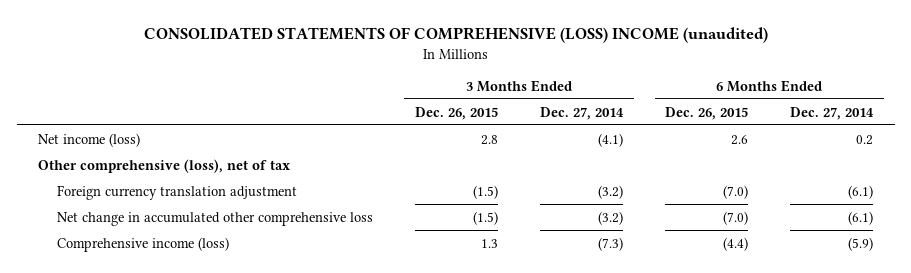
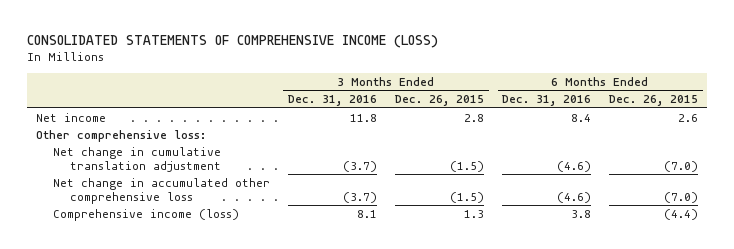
[143,27,768,44] CONSOLIDATED STATEMENTS OF COMPREHENSIVE (LOSS) INCOME (unaudited) -> [26,35,438,49] CONSOLIDATED STATEMENTS OF COMPREHENSIVE INCOME (LOSS)
[540,106,625,120] Dec. 27, 2014 -> none
[790,106,875,120] Dec. 27, 2014 -> none
none -> [287,95,377,107] Dec. 31, 2016
none -> [502,95,592,107] Dec. 31, 2016
[37,132,140,147] Net income (loss) -> [35,112,106,122] Net income
[37,158,290,173] Other comprehensive (loss), net of tax -> [35,129,206,142] Other comprehensive loss:
[56,184,297,200] Foreign currency translation adjustment -> [52,146,221,172] Net change in cumulative translation adjustment

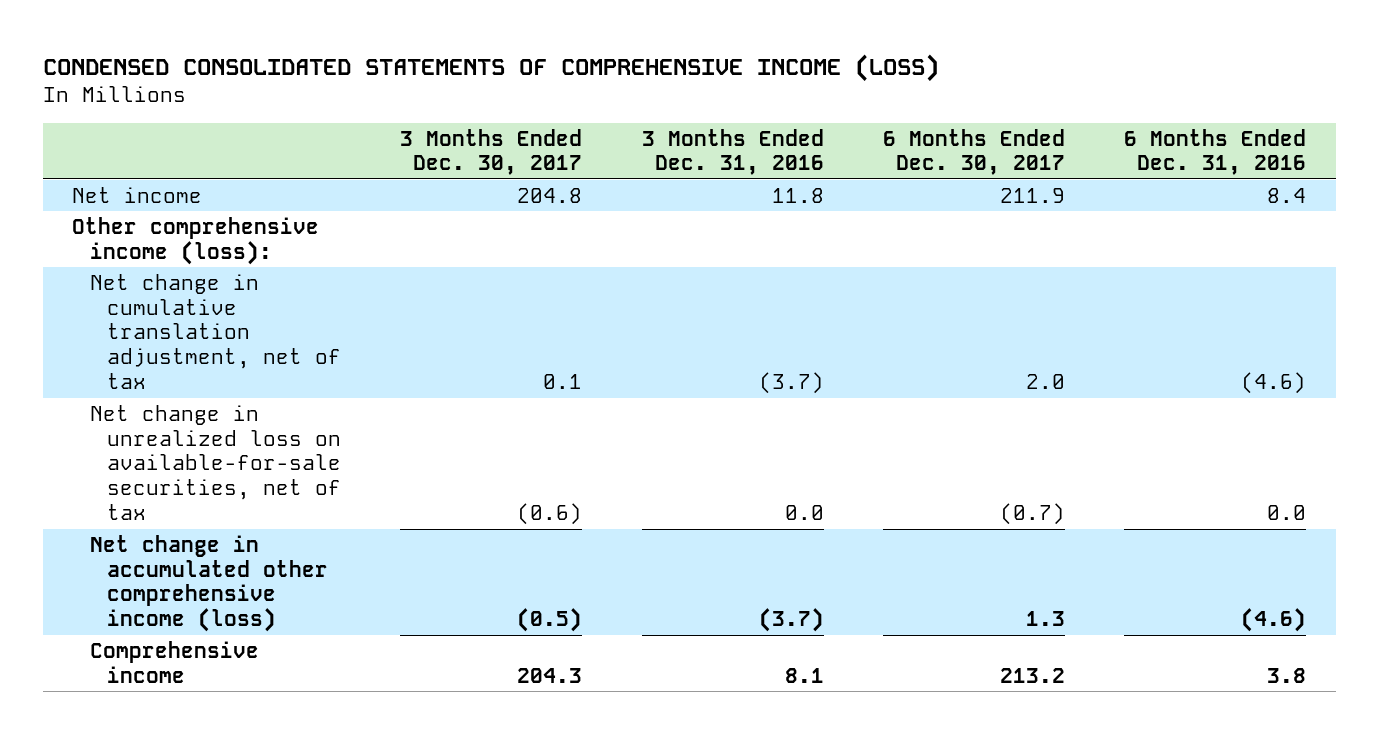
[26,35,438,49] CONSOLIDATED STATEMENTS OF COMPREHENSIVE INCOME (LOSS) -> [42,53,939,82] CONDENSED CONSOLIDATED STATEMENTS OF COMPREHENSIVE INCOME (LOSS)
[395,95,485,107] Dec. 26, 2015 -> none
[609,95,699,107] Dec. 26, 2015 -> none
none -> [400,128,583,176] 3 Months Ended Dec. 30, 2017
none -> [882,128,1065,176] 6 Months Ended Dec. 30, 2017
[35,129,206,142] Other comprehensive loss: -> [72,216,320,265] Other comprehensive income (loss):
[52,146,221,172] Net change in cumulative translation adjustment -> [89,273,341,390] Net change in cumulative translation adjustment, net of tax
none -> [89,404,341,521] Net change in unrealized loss on available-for-sale securities, net of tax
[52,177,270,204] Net change in accumulated other comprehensive loss -> [89,534,328,633] Net change in accumulated other comprehensive income (loss)
[52,208,239,221] Comprehensive income (loss) -> [89,640,259,683] Comprehensive income

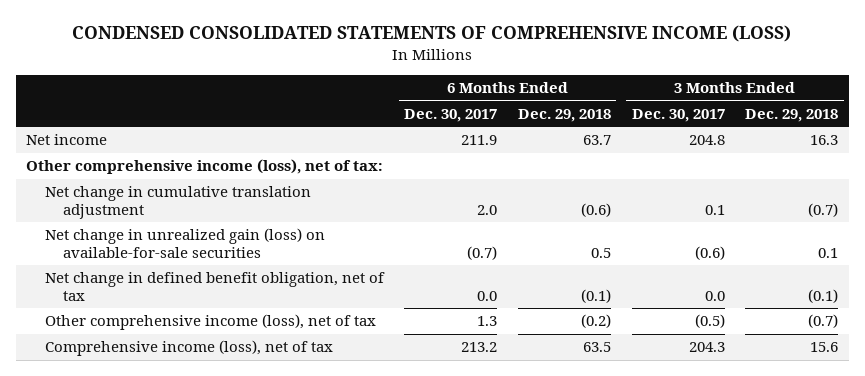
[641,128,824,176] 3 Months Ended Dec. 31, 2016 -> none
[1124,128,1307,176] 6 Months Ended Dec. 31, 2016 -> none
none -> [517,108,611,122] Dec. 29, 2018
none -> [745,108,839,122] Dec. 29, 2018
[72,216,320,265] Other comprehensive income (loss): -> [26,159,384,175] Other comprehensive income (loss), net of tax:
[89,273,341,390] Net change in cumulative translation adjustment, net of tax -> [44,186,311,219] Net change in cumulative translation adjustment
[89,404,341,521] Net change in unrealized loss on available-for-sale securities, net of tax -> [44,228,325,258] Net change in unrealized gain (loss) on available-for-sale securities
none -> [44,272,385,301] Net change in defined benefit obligation, net of tax
[89,534,328,633] Net change in accumulated other comprehensive income (loss) -> [44,314,376,331] Other comprehensive income (loss), net of tax
[89,640,259,683] Comprehensive income -> [44,340,333,357] Comprehensive income (loss), net of tax

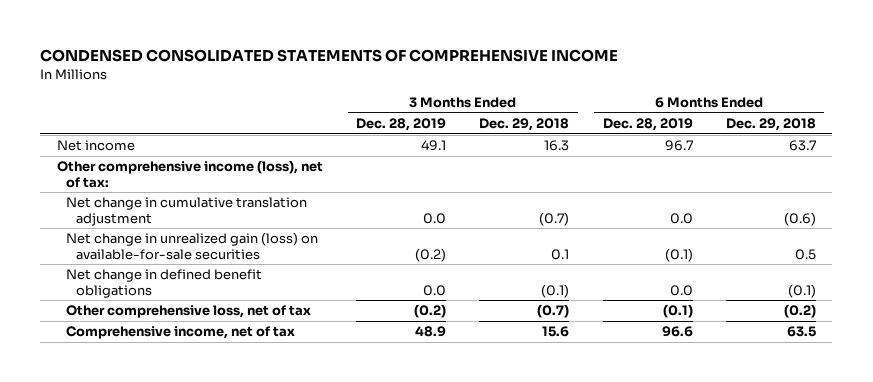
[72,25,792,43] CONDENSED CONSOLIDATED STATEMENTS OF COMPREHENSIVE INCOME (LOSS) -> [40,49,619,63] CONDENSED CONSOLIDATED STATEMENTS OF COMPREHENSIVE INCOME
[404,108,498,122] Dec. 30, 2017 -> none
[631,108,725,122] Dec. 30, 2017 -> none
none -> [356,118,447,132] Dec. 28, 2019
none -> [602,118,693,132] Dec. 28, 2019
[44,272,385,301] Net change in defined benefit obligation, net of tax -> [66,269,263,298] Net change in defined benefit obligations
[44,314,376,331] Other comprehensive income (loss), net of tax -> [66,305,312,319] Other comprehensive loss, net of tax
[44,340,333,357] Comprehensive income (loss), net of tax -> [66,326,296,340] Comprehensive income, net of tax

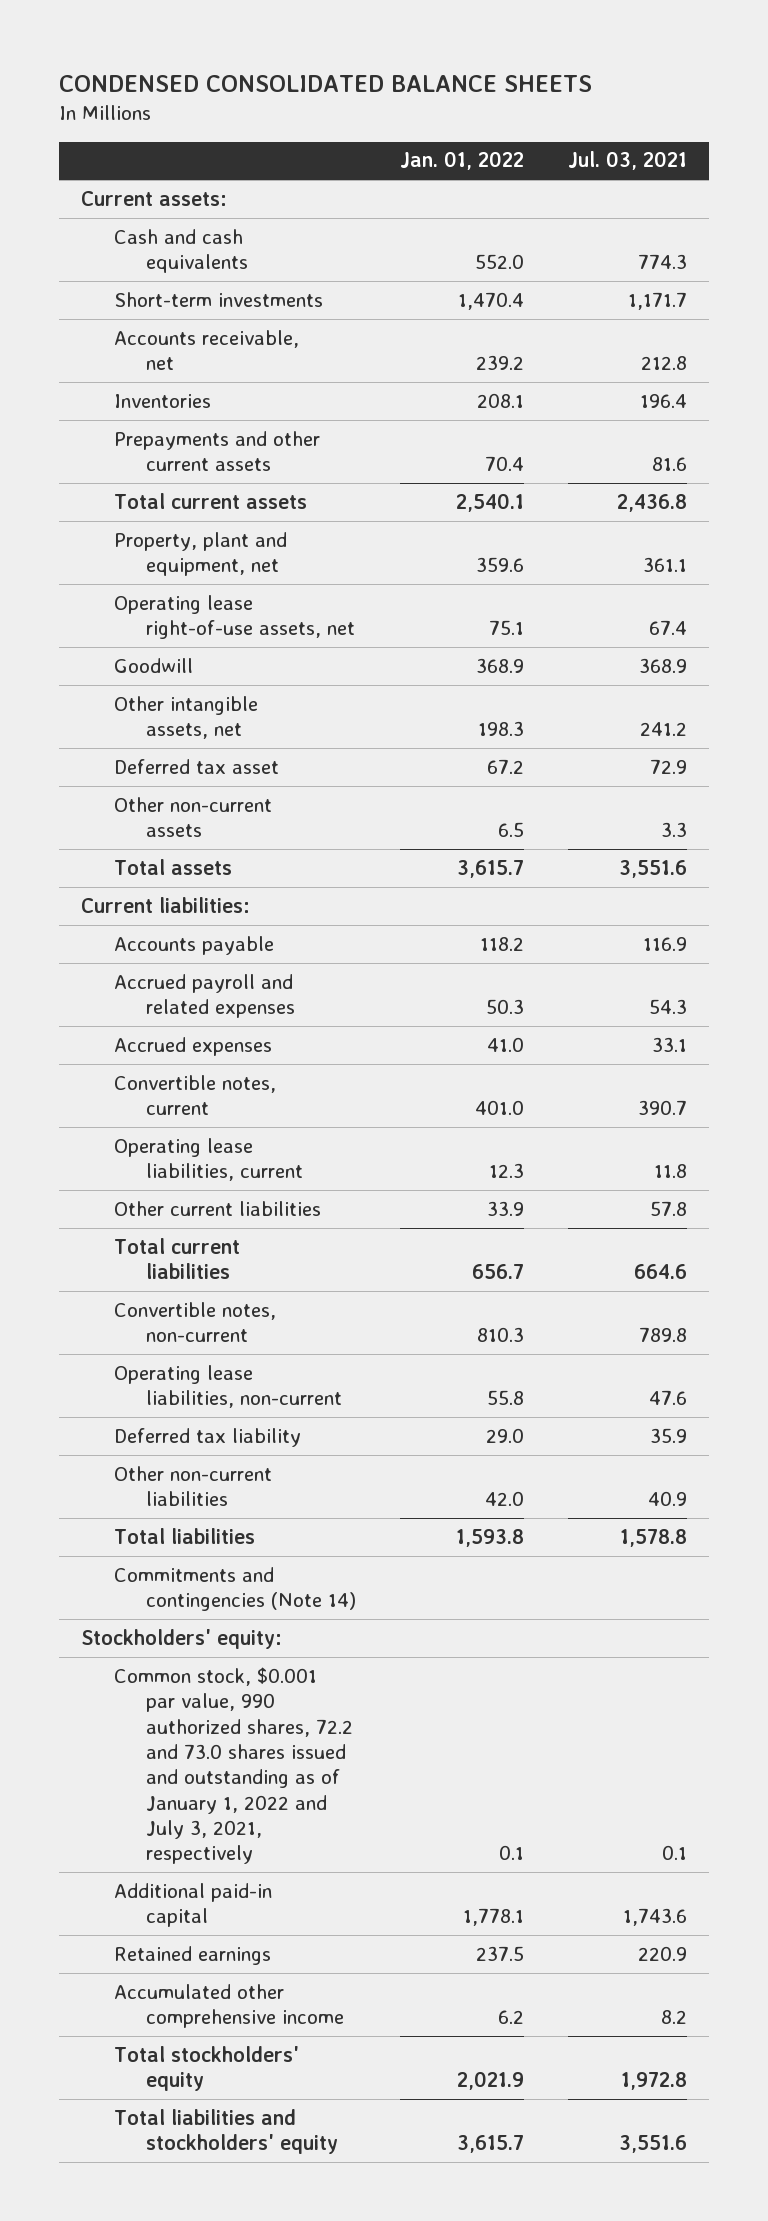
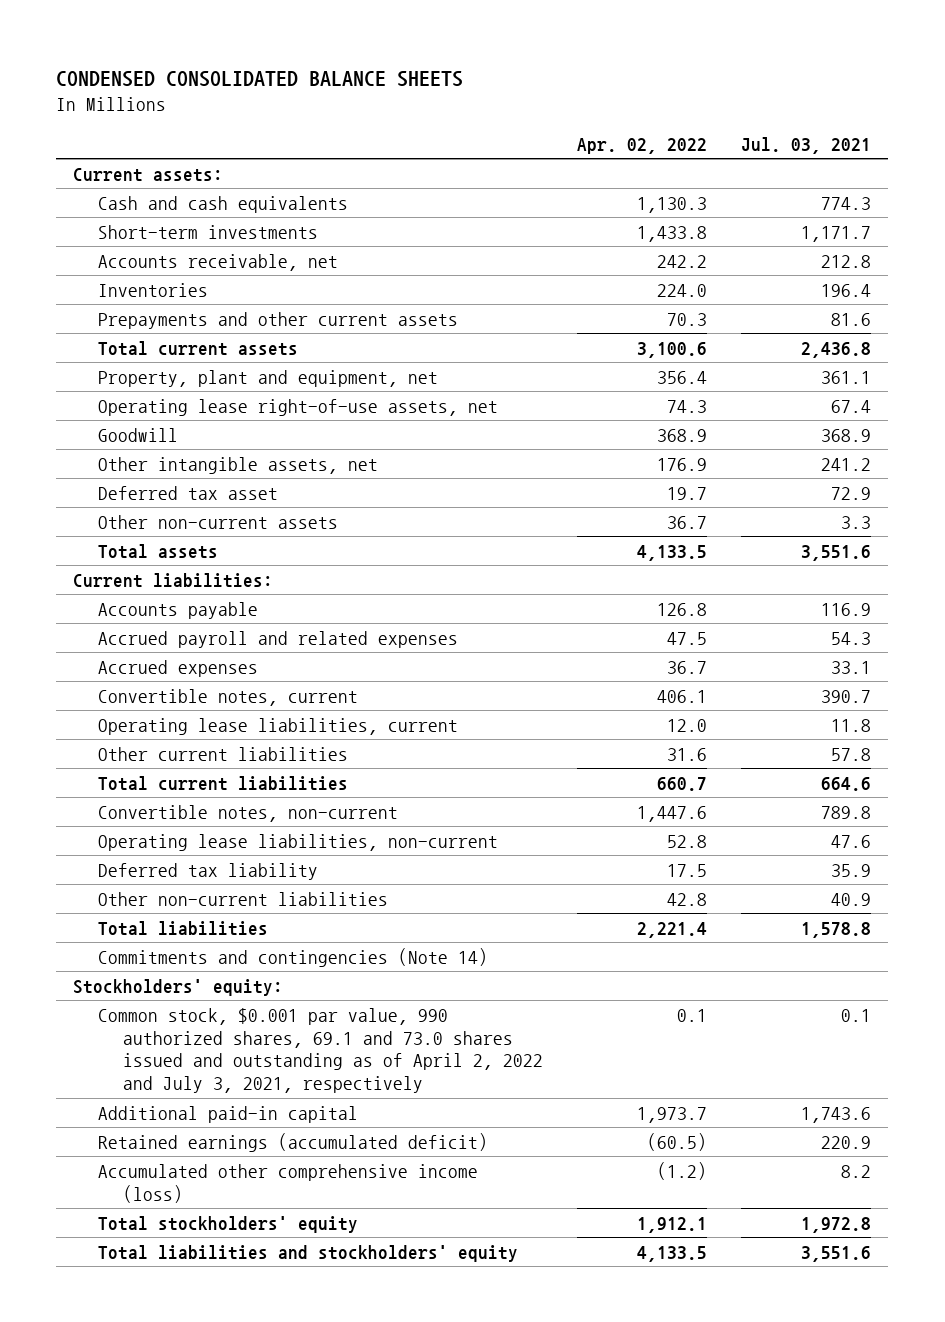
[400,151,525,171] Jan. 01, 2022 -> none
none -> [577,137,708,154] Apr. 02, 2022
[113,1666,354,1865] Common stock, $0.001 par value, 990 authorized shares, 72.2 and 73.0 shares issued and outstanding as of January 1, 2022 and July 3, 2021, respectively -> [98,1007,543,1094] Common stock, $0.001 par value, 990 authorized shares, 69.1 and 73.0 shares issued and outstanding as of April 2, 2022 and July 3, 2021, respectively
[113,1945,271,1965] Retained earnings -> [98,1132,489,1152] Retained earnings (accumulated deficit)
[113,1983,345,2029] Accumulated other comprehensive income -> [98,1163,479,1203] Accumulated other comprehensive income (loss)

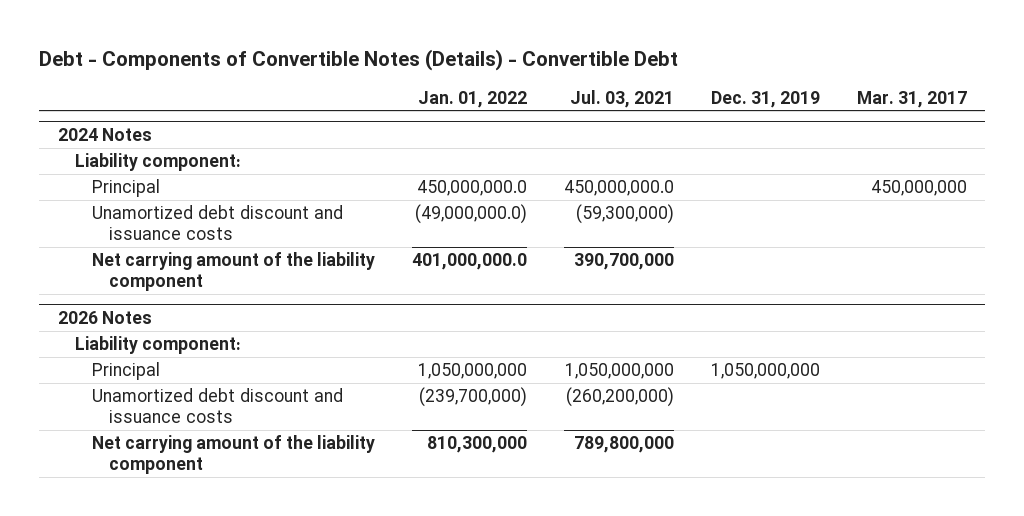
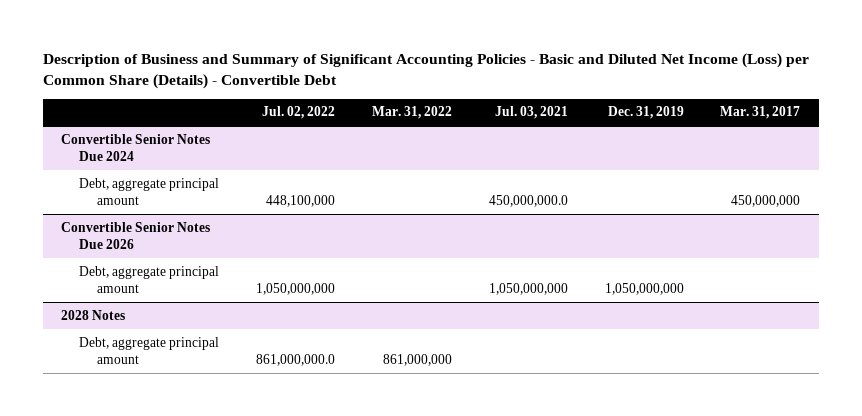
[39,49,679,72] Debt - Components of Convertible Notes (Details) - Convertible Debt -> [42,52,809,89] Description of Business and Summary of Significant Accounting Policies - Basic and Diluted Net Income (Loss) per Common Share (Details) - Convertible Debt
[417,90,527,108] Jan. 01, 2022 -> none
none -> [261,106,335,120] Jul. 02, 2022
none -> [371,106,452,120] Mar. 31, 2022
[74,153,241,172] Liability component: -> none
[91,205,343,241] Unamortized debt discount and issuance costs -> none
[91,252,375,292] Net carrying amount of the liability component -> none
[74,336,241,355] Liability component: -> none
[91,388,343,424] Unamortized debt discount and issuance costs -> none
[91,435,375,475] Net carrying amount of the liability component -> none
[57,127,152,141] 2024 Notes -> [61,133,211,161] Convertible Senior Notes Due 2024
[91,179,160,198] Principal -> [78,177,219,205] Debt, aggregate principal amount
[57,310,152,324] 2026 Notes -> [61,221,211,249] Convertible Senior Notes Due 2026
[91,362,160,381] Principal -> [78,265,219,293] Debt, aggregate principal amount
none -> [61,309,126,320] 2028 Notes
none -> [78,336,219,364] Debt, aggregate principal amount

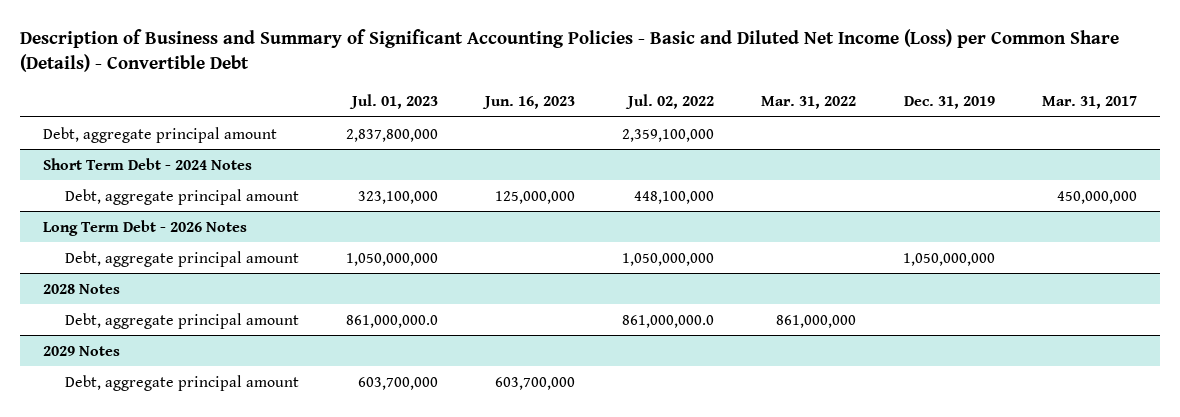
[494,106,568,120] Jul. 03, 2021 -> none
none -> [349,93,439,109] Jul. 01, 2023
none -> [482,95,576,109] Jun. 16, 2023
none -> [43,126,278,143] Debt, aggregate principal amount
[61,133,211,161] Convertible Senior Notes Due 2024 -> [43,157,253,170] Short Term Debt - 2024 Notes
[61,221,211,249] Convertible Senior Notes Due 2026 -> [43,219,248,236] Long Term Debt - 2026 Notes
none -> [43,345,121,356] 2029 Notes
none -> [65,374,300,391] Debt, aggregate principal amount

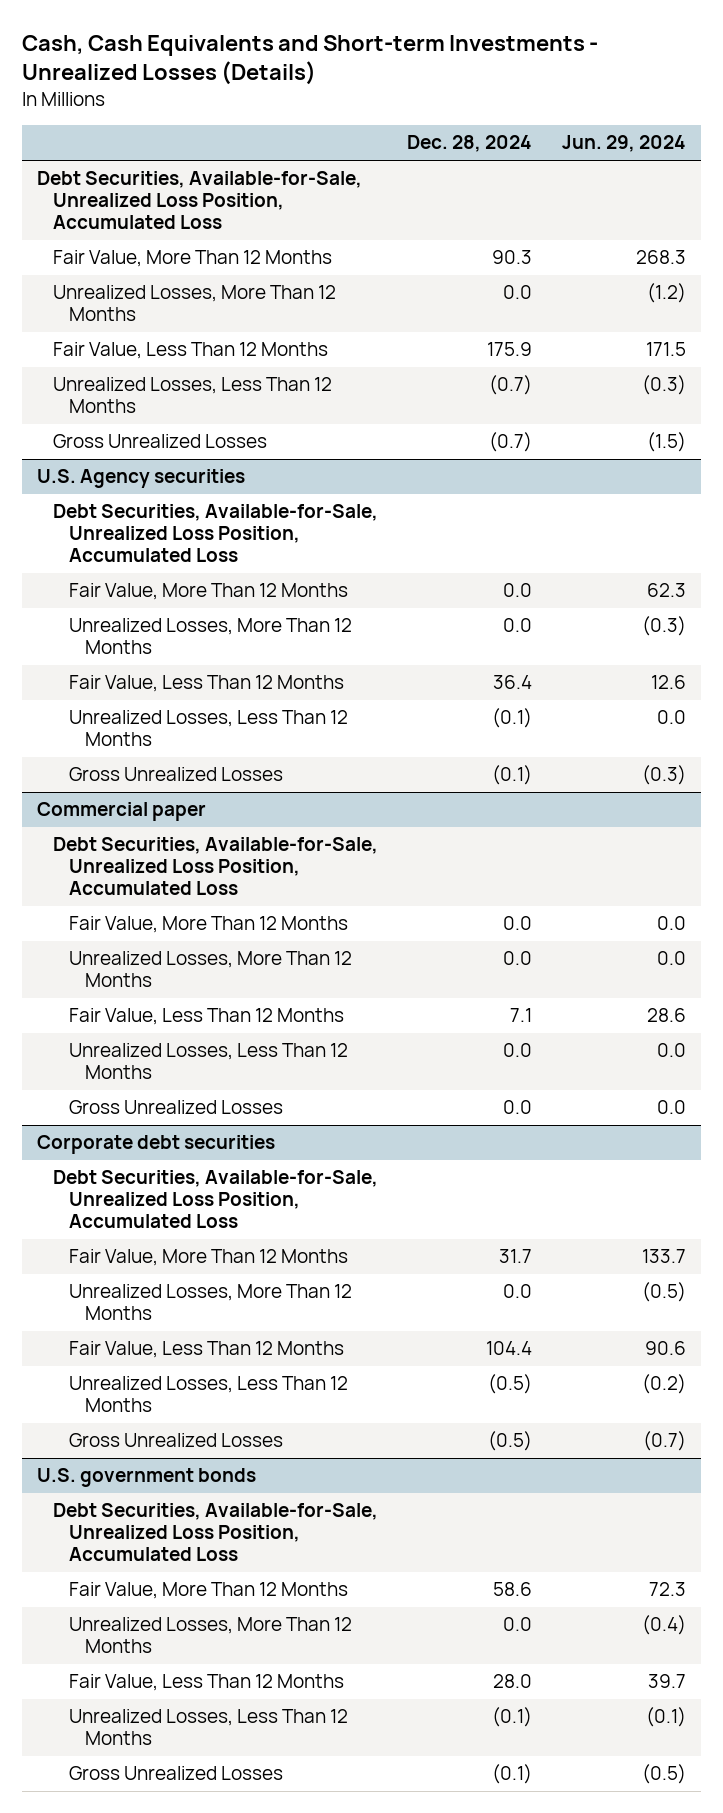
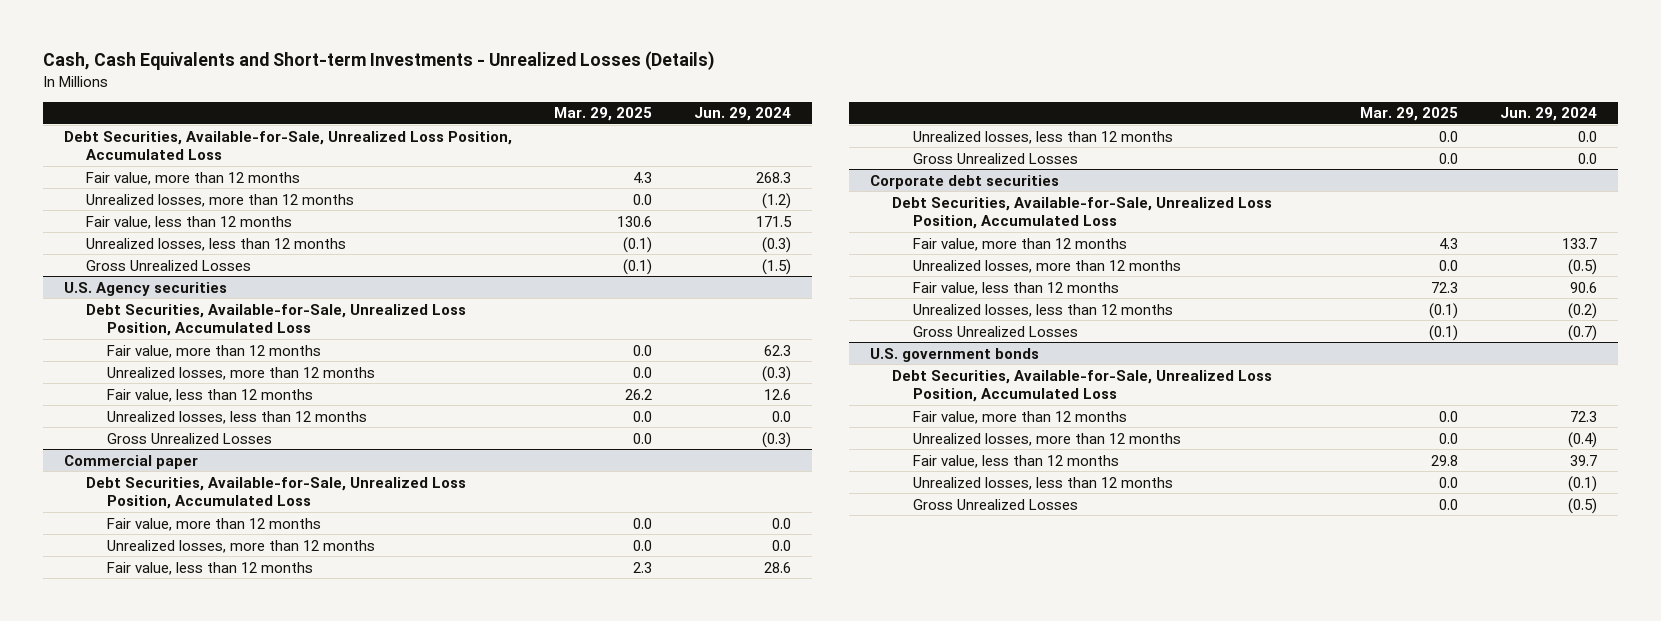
[407,135,533,153] Dec. 28, 2024 -> none
none -> [553,107,652,122] Mar. 29, 2025
[52,250,332,268] Fair Value, More Than 12 Months -> [85,171,300,185] Fair value, more than 12 months
[52,285,336,322] Unrealized Losses, More Than 12 Months -> [85,193,354,207] Unrealized losses, more than 12 months
[52,342,328,360] Fair Value, Less Than 12 Months -> [85,215,292,229] Fair value, less than 12 months
[52,377,332,414] Unrealized Losses, Less Than 12 Months -> [85,237,346,251] Unrealized losses, less than 12 months
[68,583,348,601] Fair Value, More Than 12 Months -> [107,344,322,358] Fair value, more than 12 months
[68,618,352,655] Unrealized Losses, More Than 12 Months -> [107,366,376,380] Unrealized losses, more than 12 months
[68,675,344,693] Fair Value, Less Than 12 Months -> [107,388,314,402] Fair value, less than 12 months
[68,710,348,747] Unrealized Losses, Less Than 12 Months -> [107,410,368,424] Unrealized losses, less than 12 months
[68,916,348,934] Fair Value, More Than 12 Months -> [107,517,322,531] Fair value, more than 12 months
[68,951,352,988] Unrealized Losses, More Than 12 Months -> [107,539,376,553] Unrealized losses, more than 12 months
[68,1008,344,1026] Fair Value, Less Than 12 Months -> [107,561,314,575] Fair value, less than 12 months
[68,1043,348,1080] Unrealized Losses, Less Than 12 Months -> [913,130,1174,144] Unrealized losses, less than 12 months
[68,1249,348,1267] Fair Value, More Than 12 Months -> [913,237,1128,251] Fair value, more than 12 months
[68,1284,352,1321] Unrealized Losses, More Than 12 Months -> [913,259,1182,273] Unrealized losses, more than 12 months
[68,1341,344,1359] Fair Value, Less Than 12 Months -> [913,281,1120,295] Fair value, less than 12 months
[68,1376,348,1413] Unrealized Losses, Less Than 12 Months -> [913,303,1174,317] Unrealized losses, less than 12 months
[68,1582,348,1600] Fair Value, More Than 12 Months -> [913,410,1128,424] Fair value, more than 12 months
[68,1617,352,1654] Unrealized Losses, More Than 12 Months -> [913,432,1182,446] Unrealized losses, more than 12 months
[68,1674,344,1692] Fair Value, Less Than 12 Months -> [913,454,1120,468] Fair value, less than 12 months
[68,1709,348,1746] Unrealized Losses, Less Than 12 Months -> [913,476,1174,490] Unrealized losses, less than 12 months

